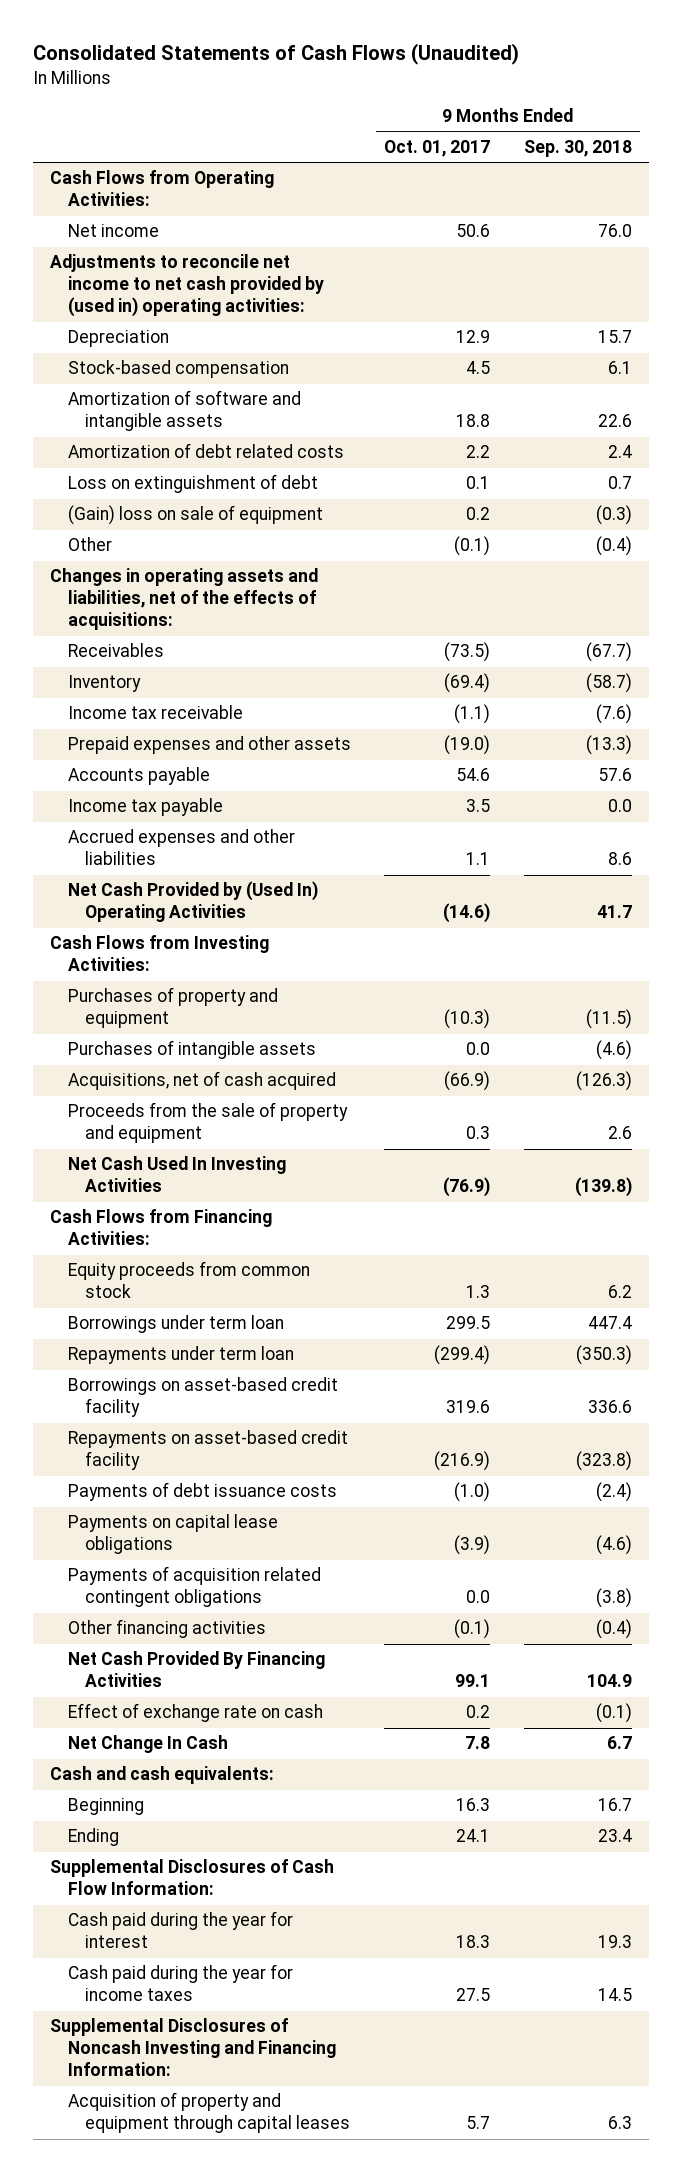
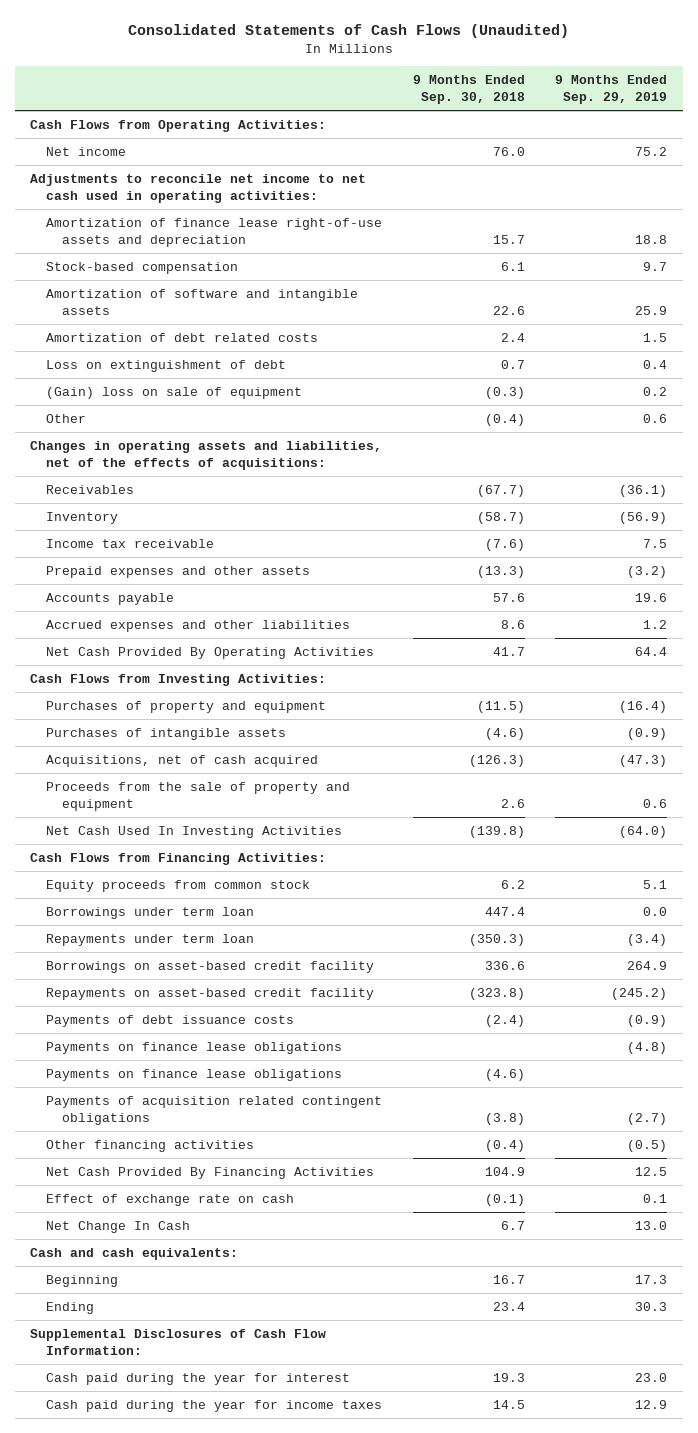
[384,140,491,158] Oct. 01, 2017 -> none
none -> [555,75,668,104] 9 Months Ended Sep. 29, 2019
[50,254,324,318] Adjustments to reconcile net income to net cash provided by (used in) operating activities: -> [30,173,367,203] Adjustments to reconcile net income to net cash used in operating activities:
[67,330,169,348] Depreciation -> [46,217,383,247] Amortization of finance lease right-of-use assets and depreciation
[67,798,223,817] Income tax payable -> none
[67,881,318,923] Net Cash Provided by (Used In) Operating Activities -> [46,646,375,659] Net Cash Provided By Operating Activities
none -> [46,1041,343,1054] Payments on finance lease obligations
[67,1514,278,1555] Payments on capital lease obligations -> [46,1068,343,1081] Payments on finance lease obligations
[50,2018,336,2077] Supplemental Disclosures of Noncash Investing and Financing Information: -> none
[67,2092,351,2134] Acquisition of property and equipment through capital leases -> none

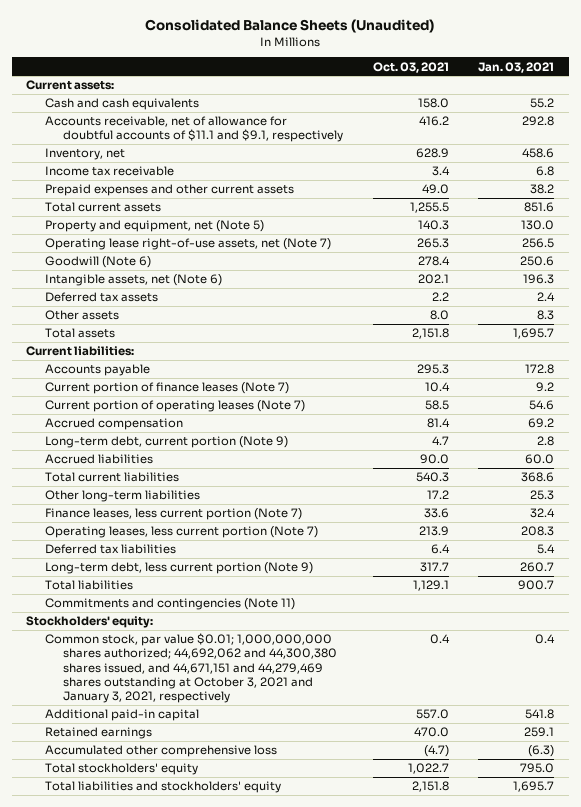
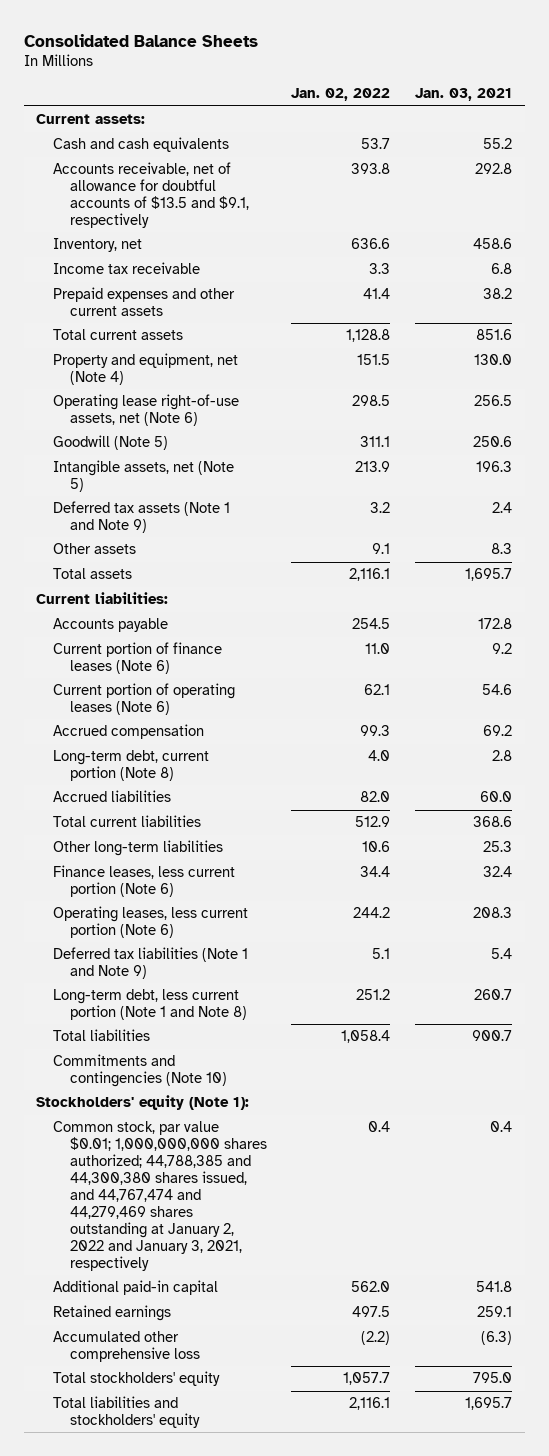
[145,18,435,33] Consolidated Balance Sheets (Unaudited) -> [23,33,258,47] Consolidated Balance Sheets
[372,61,449,73] Oct. 03, 2021 -> none
none -> [291,88,391,102] Jan. 02, 2022
[44,116,343,143] Accounts receivable, net of allowance for doubtful accounts of $11.1 and $9.1, respectively -> [52,162,249,229] Accounts receivable, net of allowance for doubtful accounts of $13.5 and $9.1, respectively
[44,220,264,233] Property and equipment, net (Note 5) -> [52,353,238,386] Property and equipment, net (Note 4)
[44,238,331,251] Operating lease right-of-use assets, net (Note 7) -> [52,394,239,427] Operating lease right-of-use assets, net (Note 6)
[44,256,151,269] Goodwill (Note 6) -> [52,435,168,451] Goodwill (Note 5)
[44,274,222,287] Intangible assets, net (Note 6) -> [52,460,234,493] Intangible assets, net (Note 5)
[44,292,158,303] Deferred tax assets -> [52,501,230,534] Deferred tax assets (Note 1 and Note 9)
[44,382,289,395] Current portion of finance leases (Note 7) -> [52,642,222,675] Current portion of finance leases (Note 6)
[44,400,305,413] Current portion of operating leases (Note 7) -> [52,683,235,716] Current portion of operating leases (Note 6)
[44,436,288,449] Long-term debt, current portion (Note 9) -> [52,750,209,782] Long-term debt, current portion (Note 8)
[44,508,302,521] Finance leases, less current portion (Note 7) -> [52,865,235,898] Finance leases, less current portion (Note 6)
[44,526,318,539] Operating leases, less current portion (Note 7) -> [52,906,248,939] Operating leases, less current portion (Note 6)
[44,544,176,555] Deferred tax liabilities -> [52,947,248,980] Deferred tax liabilities (Note 1 and Note 9)
[44,562,313,575] Long-term debt, less current portion (Note 9) -> [52,989,247,1021] Long-term debt, less current portion (Note 1 and Note 8)
[44,598,295,611] Commitments and contingencies (Note 11) -> [52,1054,227,1088] Commitments and contingencies (Note 10)
[26,616,154,629] Stockholders' equity: -> [36,1095,250,1111] Stockholders' equity (Note 1):
[44,633,337,704] Common stock, par value $0.01; 1,000,000,000 shares authorized; 44,692,062 and 44,300,380 shares issued, and 44,671,151 and 44,279,469 shares outstanding at October 3, 2021 and January 3, 2021, respectively -> [52,1121,267,1271] Common stock, par value $0.01; 1,000,000,000 shares authorized; 44,788,385 and 44,300,380 shares issued, and 44,767,474 and 44,279,469 shares outstanding at January 2, 2022 and January 3, 2021, respectively

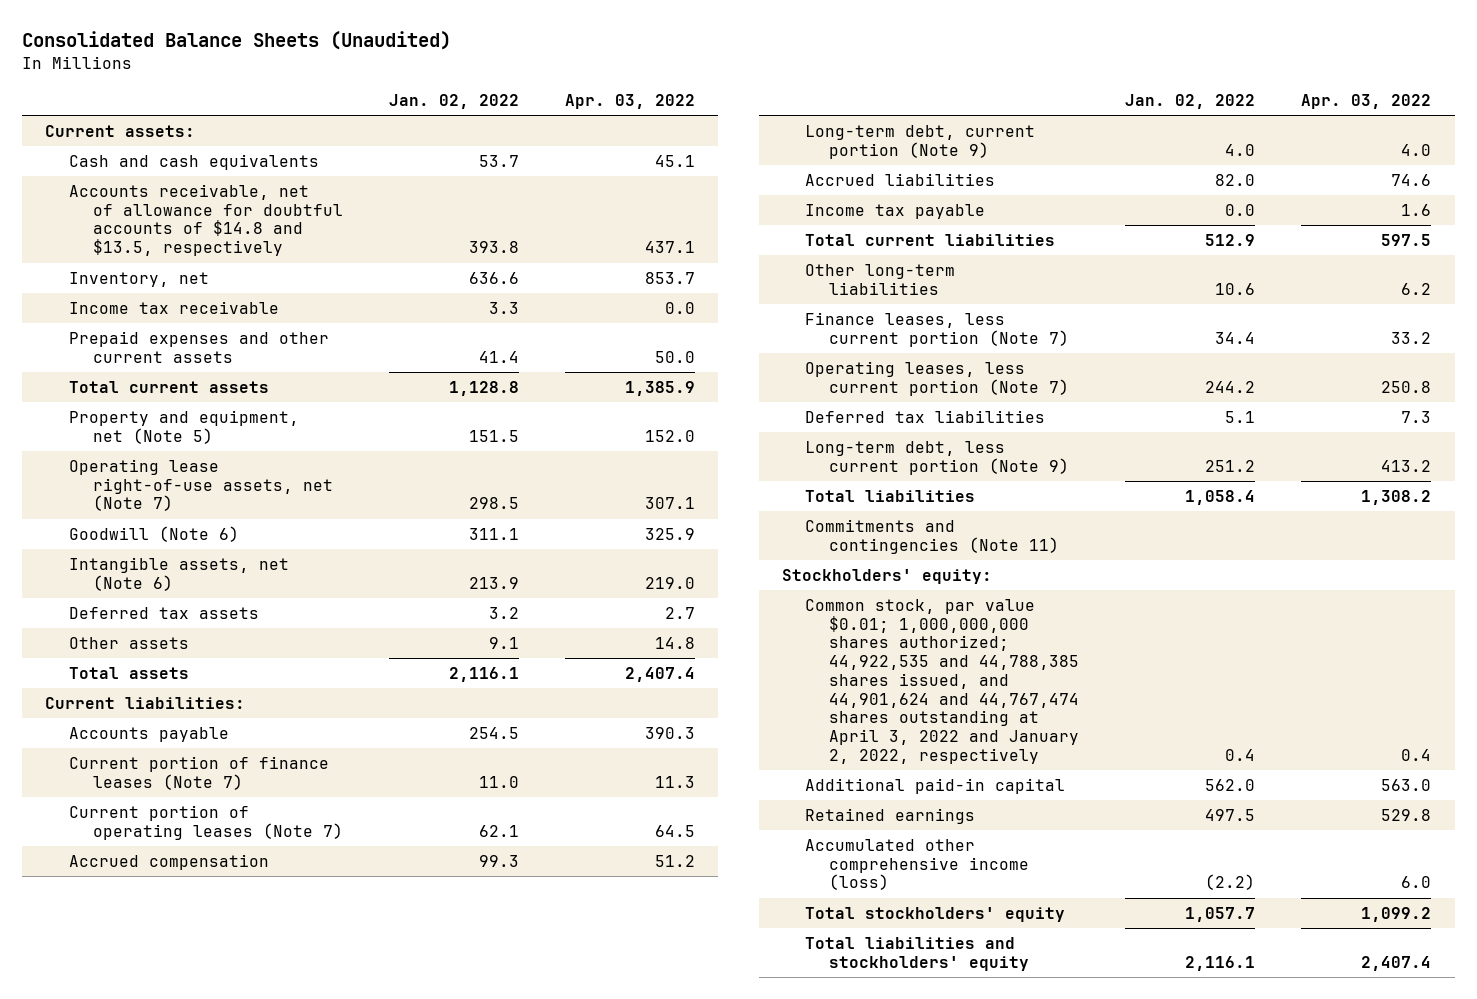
[23,33,258,47] Consolidated Balance Sheets -> [22,31,452,51] Consolidated Balance Sheets (Unaudited)
[415,88,513,102] Jan. 03, 2021 -> none
none -> [565,94,696,110] Apr. 03, 2022
[52,162,249,229] Accounts receivable, net of allowance for doubtful accounts of $13.5 and $9.1, respectively -> [69,184,343,257] Accounts receivable, net of allowance for doubtful accounts of $14.8 and $13.5, respectively
[52,353,238,386] Property and equipment, net (Note 4) -> [69,410,300,444] Property and equipment, net (Note 5)
[52,394,239,427] Operating lease right-of-use assets, net (Note 6) -> [69,459,333,512] Operating lease right-of-use assets, net (Note 7)
[52,435,168,451] Goodwill (Note 5) -> [69,526,240,543] Goodwill (Note 6)
[52,460,234,493] Intangible assets, net (Note 5) -> [69,557,290,591] Intangible assets, net (Note 6)
[52,501,230,534] Deferred tax assets (Note 1 and Note 9) -> [69,607,260,620] Deferred tax assets
[52,642,222,675] Current portion of finance leases (Note 6) -> [69,756,330,790] Current portion of finance leases (Note 7)
[52,683,235,716] Current portion of operating leases (Note 6) -> [69,805,343,840] Current portion of operating leases (Note 7)
[52,750,209,782] Long-term debt, current portion (Note 8) -> [805,125,1036,159] Long-term debt, current portion (Note 9)
none -> [805,204,986,220] Income tax payable
[52,865,235,898] Finance leases, less current portion (Note 6) -> [805,312,1069,347] Finance leases, less current portion (Note 7)
[52,906,248,939] Operating leases, less current portion (Note 6) -> [805,361,1069,396] Operating leases, less current portion (Note 7)
[52,947,248,980] Deferred tax liabilities (Note 1 and Note 9) -> [805,410,1046,424] Deferred tax liabilities
[52,989,247,1021] Long-term debt, less current portion (Note 1 and Note 8) -> [805,441,1069,475] Long-term debt, less current portion (Note 9)
[52,1054,227,1088] Commitments and contingencies (Note 10) -> [805,519,1059,554] Commitments and contingencies (Note 11)
[36,1095,250,1111] Stockholders' equity (Note 1): -> [781,569,992,585] Stockholders' equity:
[52,1121,267,1271] Common stock, par value $0.01; 1,000,000,000 shares authorized; 44,788,385 and 44,300,380 shares issued, and 44,767,474 and 44,279,469 shares outstanding at January 2, 2022 and January 3, 2021, respectively -> [805,599,1079,764] Common stock, par value $0.01; 1,000,000,000 shares authorized; 44,922,535 and 44,788,385 shares issued, and 44,901,624 and 44,767,474 shares outstanding at April 3, 2022 and January 2, 2022, respectively
[52,1331,200,1363] Accumulated other comprehensive loss -> [805,839,1029,891] Accumulated other comprehensive income (loss)

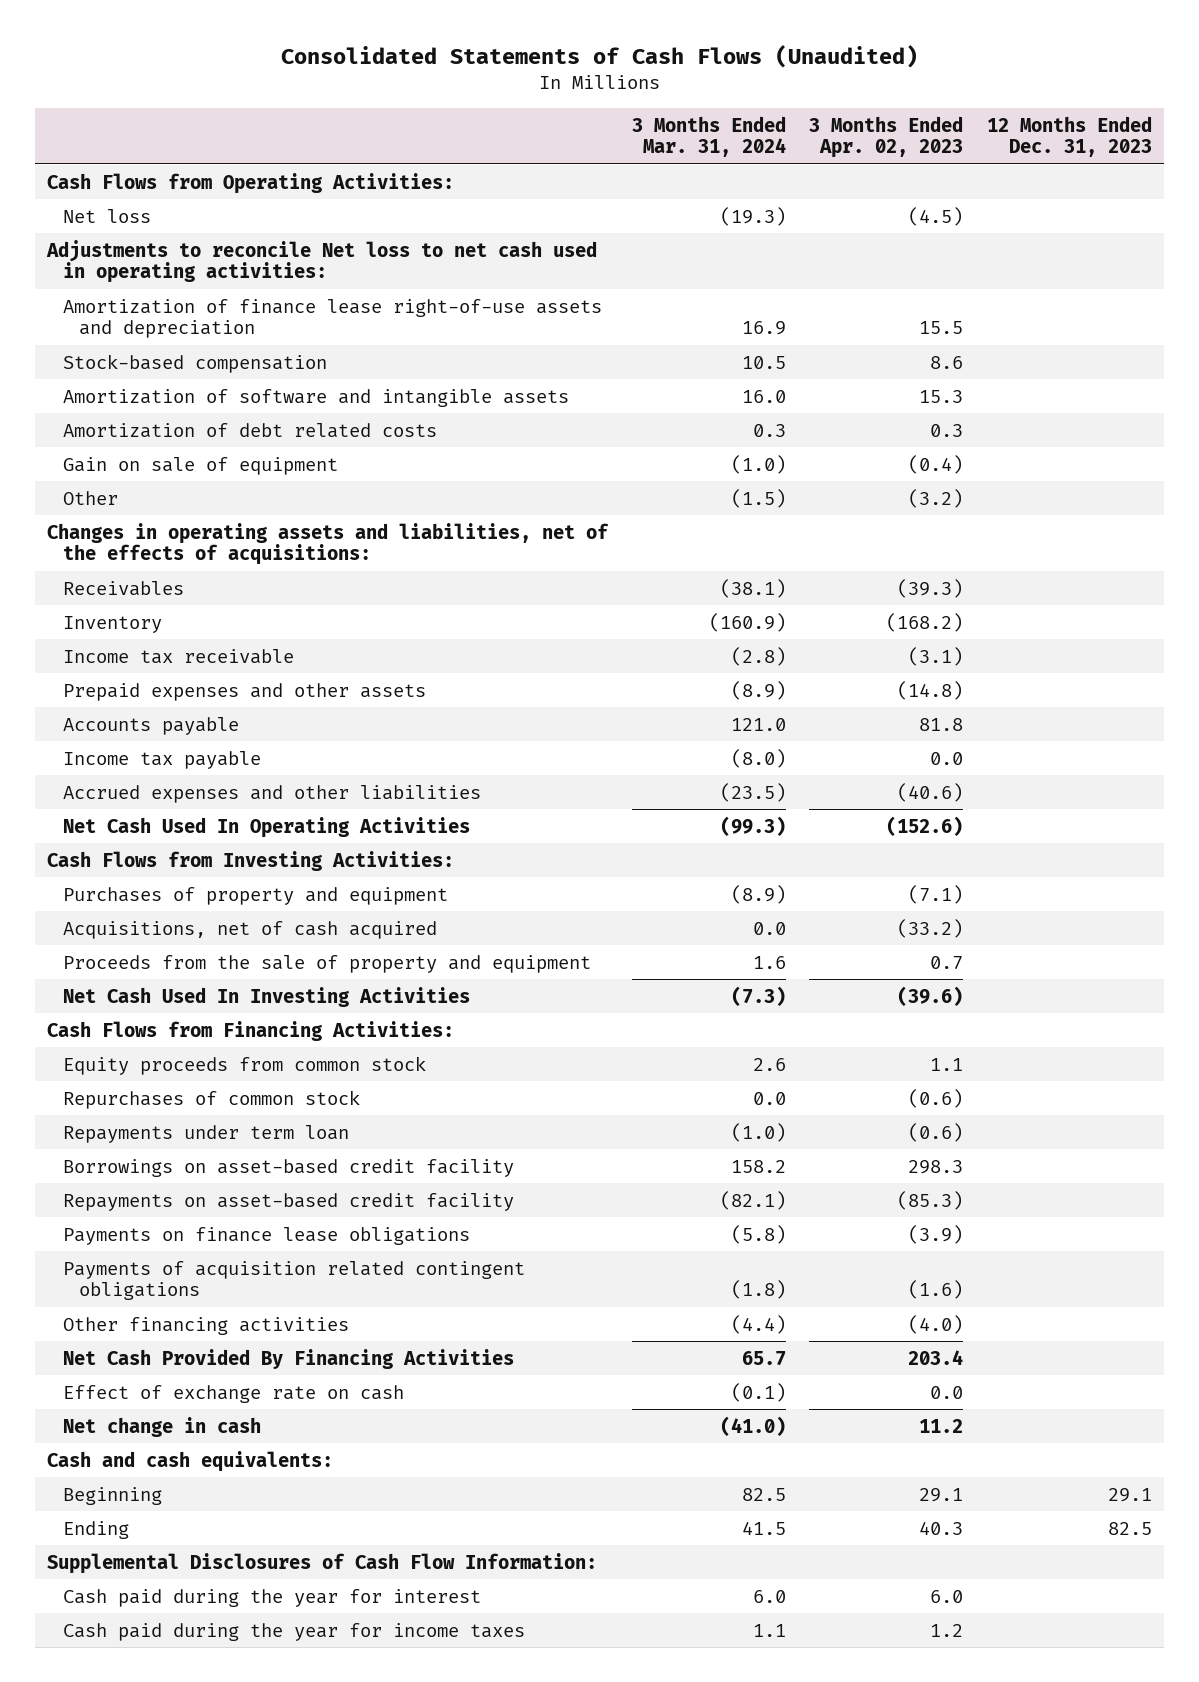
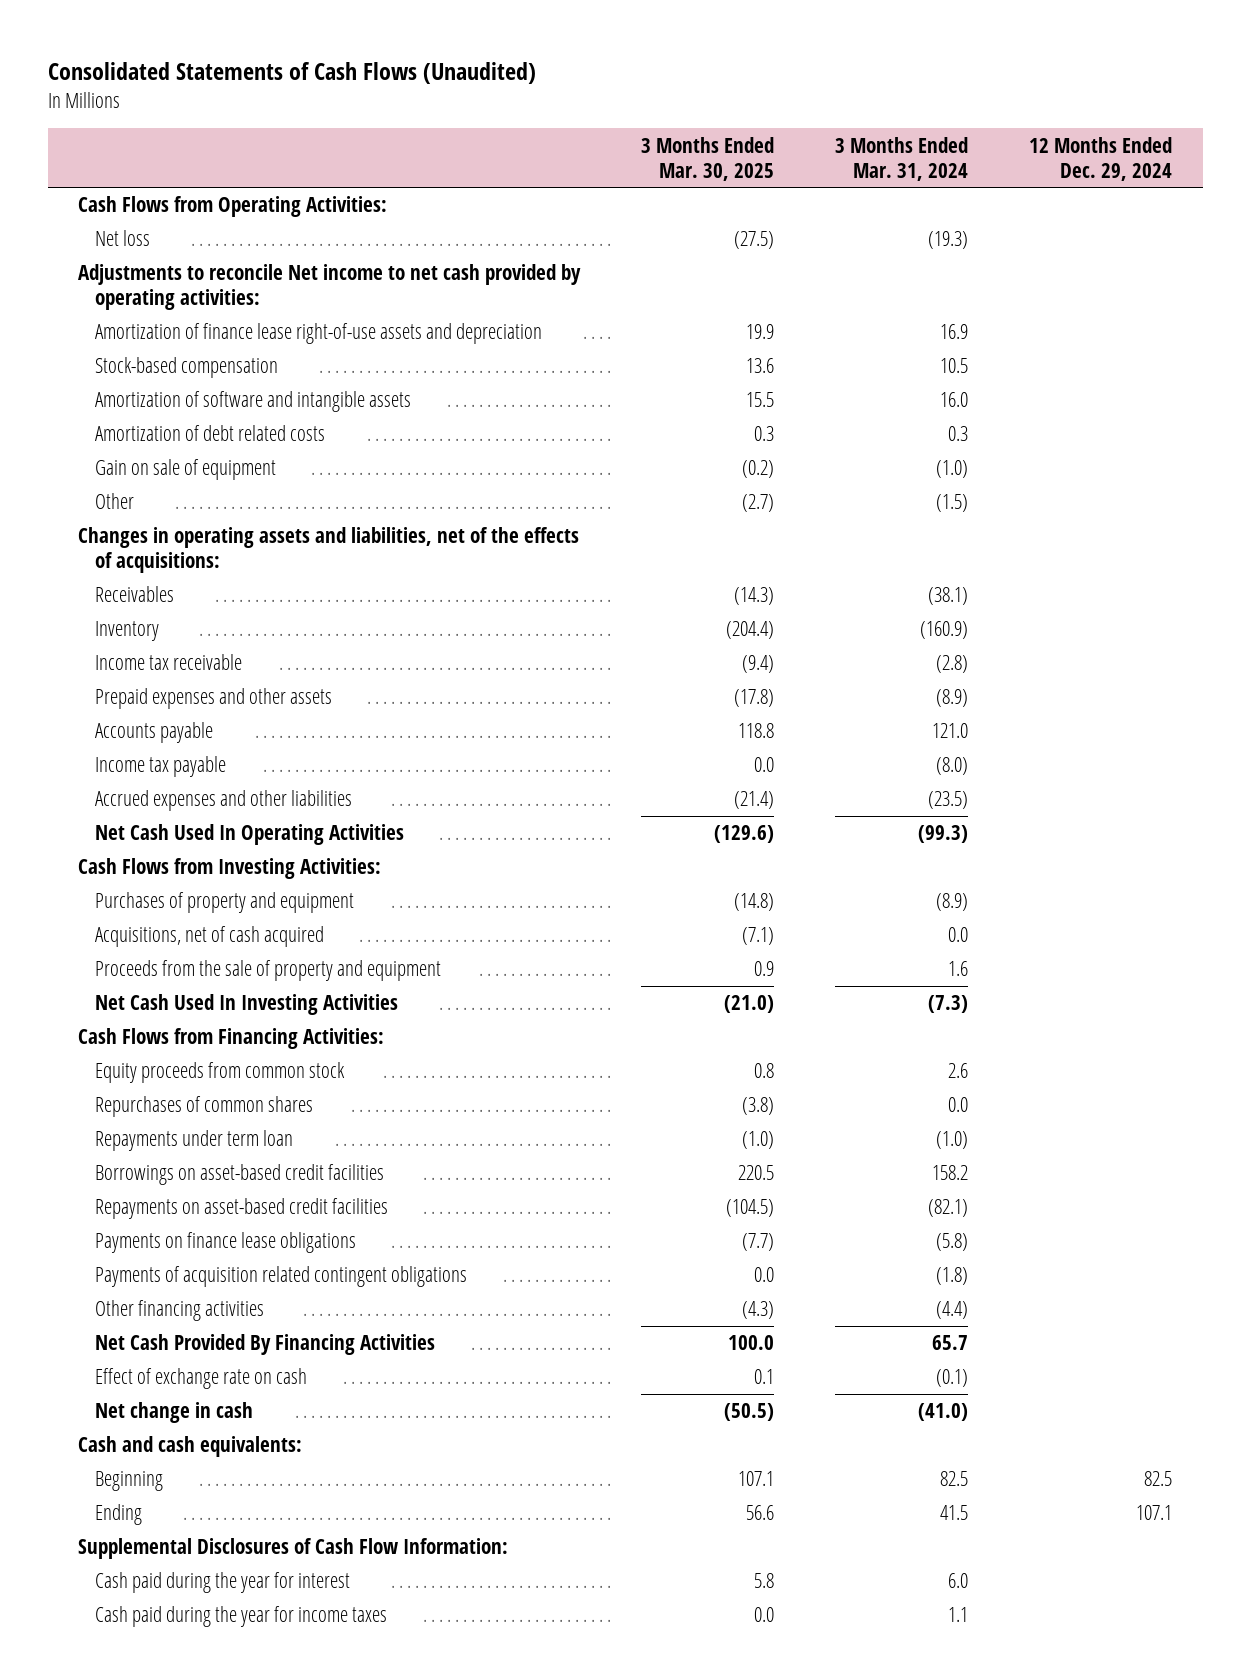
[809,115,964,159] 3 Months Ended Apr. 02, 2023 -> none
[987,115,1153,158] 12 Months Ended Dec. 31, 2023 -> none
none -> [641,136,775,181] 3 Months Ended Mar. 30, 2025
none -> [1029,136,1173,181] 12 Months Ended Dec. 29, 2024
[45,239,597,284] Adjustments to reconcile Net loss to net cash used in operating activities: -> [78,264,582,311] Adjustments to reconcile Net income to net cash provided by operating activities:
[62,1089,360,1109] Repurchases of common stock -> [94,1096,313,1118] Repurchases of common shares
[62,1158,514,1177] Borrowings on asset-based credit facility -> [94,1164,384,1186] Borrowings on asset-based credit facilities
[62,1192,514,1211] Repayments on asset-based credit facility -> [94,1198,388,1220] Repayments on asset-based credit facilities

